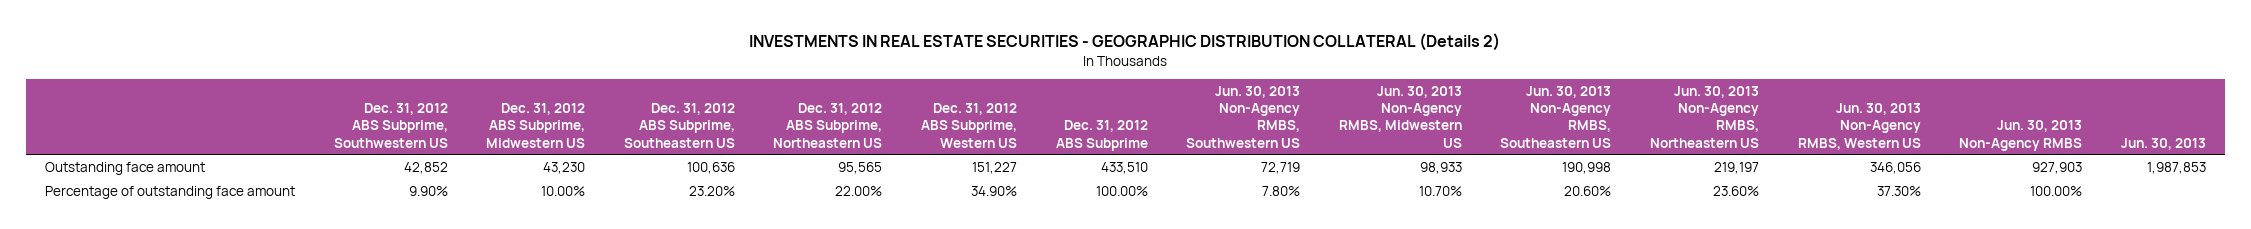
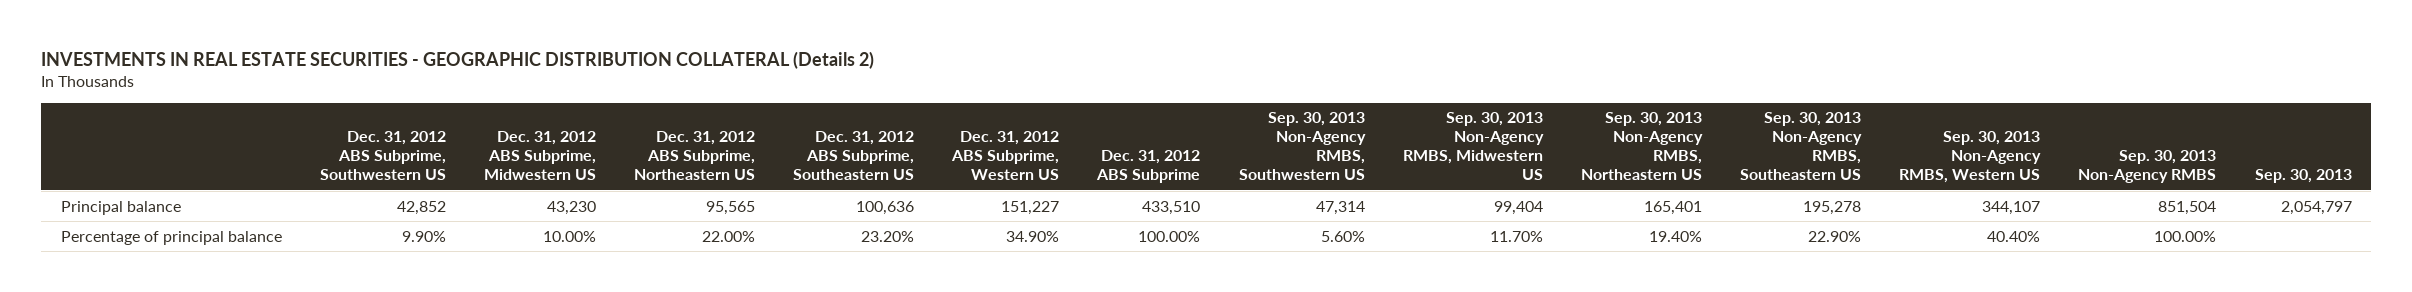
[1186,86,1301,148] Jun. 30, 2013 Non-Agency RMBS, Southwestern US -> none
[1338,86,1462,148] Jun. 30, 2013 Non-Agency RMBS, Midwestern US -> none
[1500,86,1612,148] Jun. 30, 2013 Non-Agency RMBS, Southeastern US -> none
[1649,86,1759,148] Jun. 30, 2013 Non-Agency RMBS, Northeastern US -> none
[1797,103,1921,150] Jun. 30, 2013 Non-Agency RMBS, Western US -> none
[1959,120,2083,151] Jun. 30, 2013 Non-Agency RMBS -> none
[2120,137,2206,150] Jun. 30, 2013 -> none
none -> [1238,112,1366,181] Sep. 30, 2013 Non-Agency RMBS, Southwestern US
none -> [1402,112,1544,181] Sep. 30, 2013 Non-Agency RMBS, Midwestern US
none -> [1580,112,1703,181] Sep. 30, 2013 Non-Agency RMBS, Northeastern US
none -> [1740,112,1863,181] Sep. 30, 2013 Non-Agency RMBS, Southeastern US
none -> [1899,131,2042,184] Sep. 30, 2013 Non-Agency RMBS, Western US
none -> [2078,150,2217,184] Sep. 30, 2013 Non-Agency RMBS
none -> [2254,169,2352,184] Sep. 30, 2013
[45,161,206,175] Outstanding face amount -> [60,200,181,215] Principal balance
[45,185,296,199] Percentage of outstanding face amount -> [60,230,282,245] Percentage of principal balance

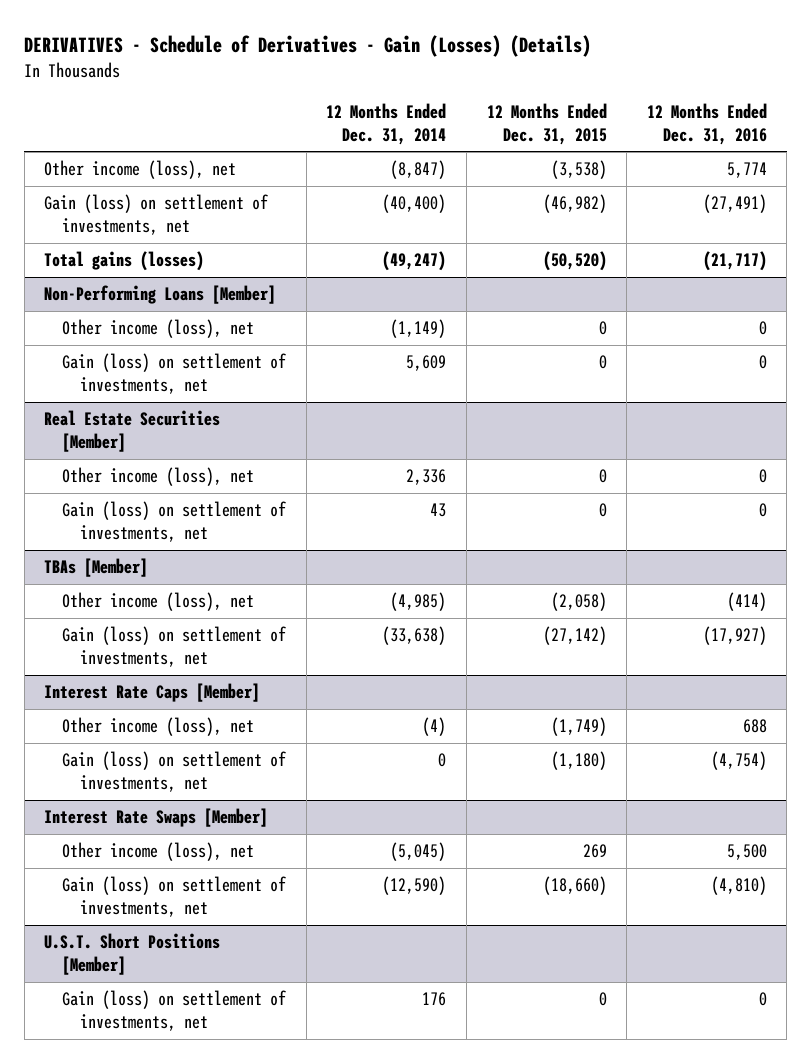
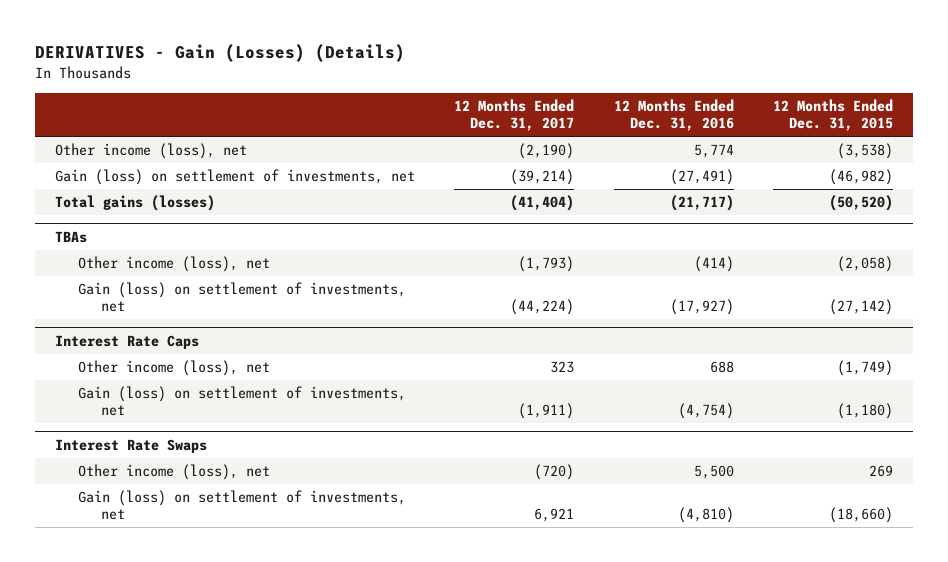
[24,35,592,58] DERIVATIVES - Schedule of Derivatives - Gain (Losses) (Details) -> [35,44,406,63] DERIVATIVES - Gain (Losses) (Details)
[326,102,447,145] 12 Months Ended Dec. 31, 2014 -> none
none -> [454,98,575,132] 12 Months Ended Dec. 31, 2017
[44,285,277,305] Non-Performing Loans [Member] -> none
[62,319,255,339] Other income (loss), net -> none
[62,353,287,395] Gain (loss) on settlement of investments, net -> none
[44,410,221,453] Real Estate Securities [Member] -> none
[62,467,255,487] Other income (loss), net -> none
[62,501,287,543] Gain (loss) on settlement of investments, net -> none
[44,558,149,578] TBAs [Member] -> [55,230,88,243] TBAs
[44,683,261,703] Interest Rate Caps [Member] -> [55,334,200,349] Interest Rate Caps
[44,808,269,828] Interest Rate Swaps [Member] -> [55,438,208,453] Interest Rate Swaps
[44,933,221,976] U.S.T. Short Positions [Member] -> none
[62,990,287,1032] Gain (loss) on settlement of investments, net -> none

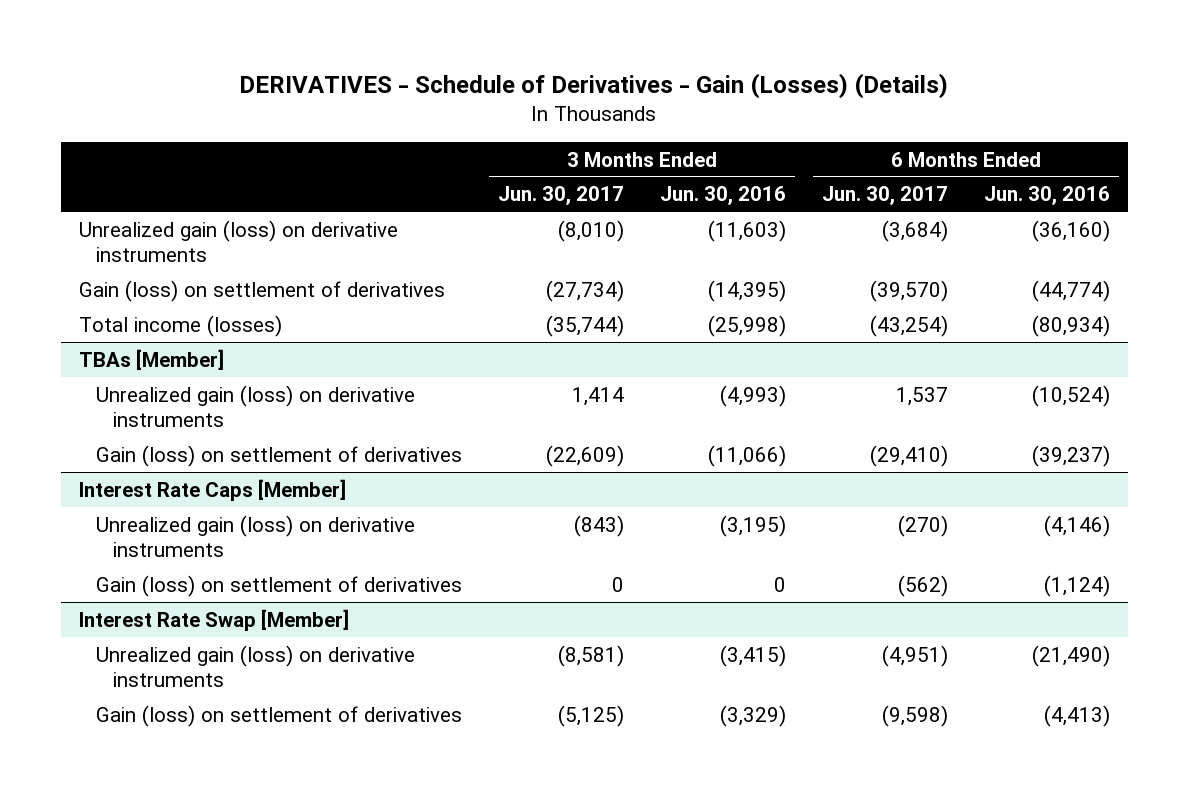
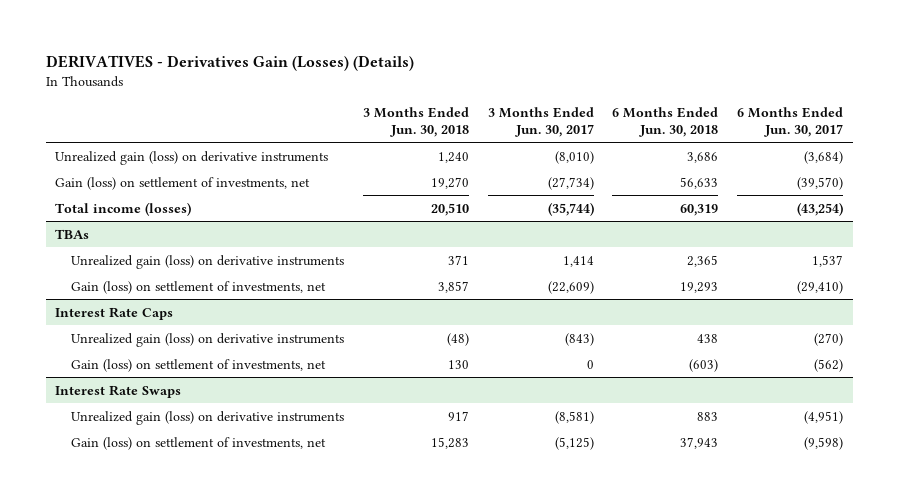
[239,73,949,100] DERIVATIVES - Schedule of Derivatives - Gain (Losses) (Details) -> [45,55,414,72] DERIVATIVES - Derivatives Gain (Losses) (Details)
[659,186,786,206] Jun. 30, 2016 -> none
[983,186,1110,206] Jun. 30, 2016 -> none
none -> [362,107,469,137] 3 Months Ended Jun. 30, 2018
none -> [612,107,719,137] 6 Months Ended Jun. 30, 2018
[79,279,446,302] Gain (loss) on settlement of derivatives -> [54,176,310,190] Gain (loss) on settlement of investments, net
[79,348,225,370] TBAs [Member] -> [54,228,89,239] TBAs
[96,444,463,467] Gain (loss) on settlement of derivatives -> [71,280,327,294] Gain (loss) on settlement of investments, net
[79,478,347,501] Interest Rate Caps [Member] -> [54,306,173,320] Interest Rate Caps
[96,574,463,597] Gain (loss) on settlement of derivatives -> [71,358,327,372] Gain (loss) on settlement of investments, net
[79,608,350,631] Interest Rate Swap [Member] -> [54,384,181,398] Interest Rate Swaps
[96,704,463,727] Gain (loss) on settlement of derivatives -> [71,436,327,450] Gain (loss) on settlement of investments, net

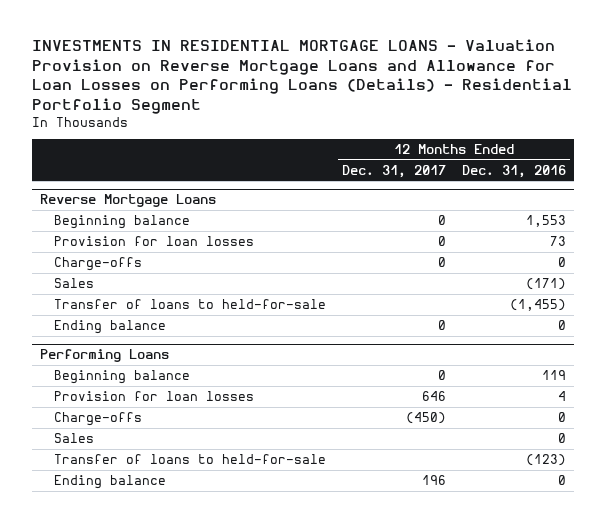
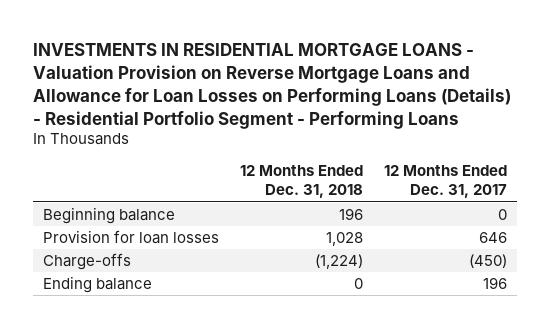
[31,39,572,114] INVESTMENTS IN RESIDENTIAL MORTGAGE LOANS - Valuation Provision on Reverse Mortgage Loans and Allowance for Loan Losses on Performing Loans (Details) - Residential Portfolio Segment -> [32,42,511,129] INVESTMENTS IN RESIDENTIAL MORTGAGE LOANS - Valuation Provision on Reverse Mortgage Loans and Allowance for Loan Losses on Performing Loans (Details) - Residential Portfolio Segment - Performing Loans
[461,164,566,178] Dec. 31, 2016 -> none
none -> [240,165,364,199] 12 Months Ended Dec. 31, 2018
[39,194,216,208] Reverse Mortgage Loans -> none
[53,236,254,247] Provision for loan losses -> none
[53,257,142,272] Charge-offs -> none
[53,278,94,289] Sales -> none
[53,299,326,310] Transfer of loans to held-for-sale -> none
[53,320,166,335] Ending balance -> none
[39,349,169,363] Performing Loans -> none
[53,370,190,385] Beginning balance -> none
[53,433,94,444] Sales -> none
[53,454,326,465] Transfer of loans to held-for-sale -> none

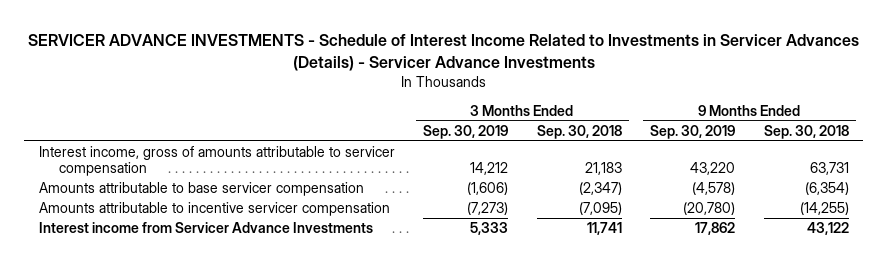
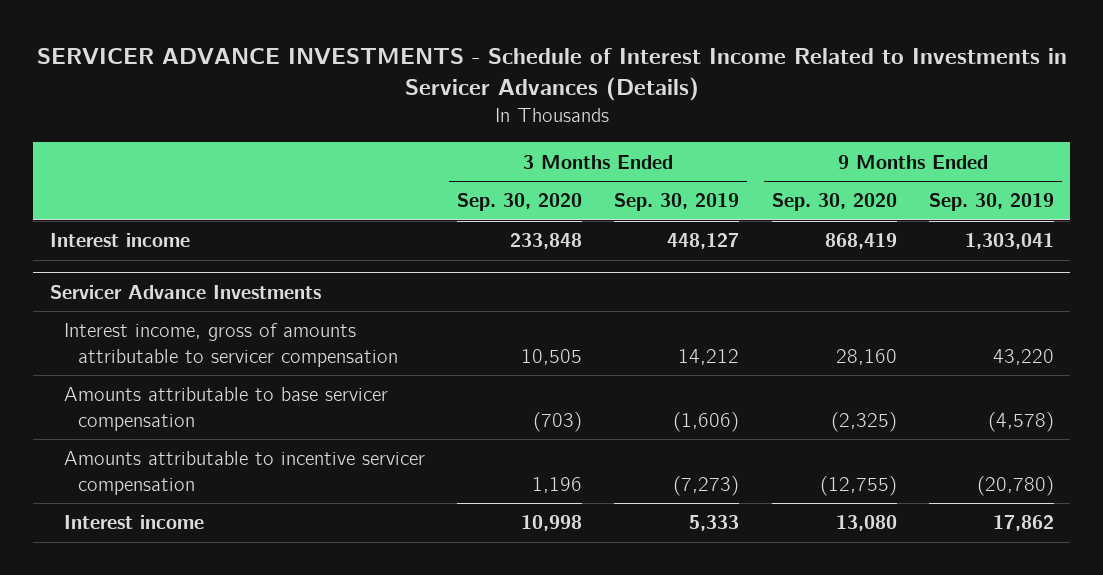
[27,34,859,71] SERVICER ADVANCE INVESTMENTS - Schedule of Interest Income Related to Investments in Servicer Advances (Details) - Servicer Advance Investments -> [36,48,1067,102] SERVICER ADVANCE INVESTMENTS - Schedule of Interest Income Related to Investments in Servicer Advances (Details)
[536,124,622,139] Sep. 30, 2018 -> none
[763,124,849,139] Sep. 30, 2018 -> none
none -> [457,193,583,212] Sep. 30, 2020
none -> [771,193,897,212] Sep. 30, 2020
none -> [49,233,190,248] Interest income
none -> [49,284,321,299] Servicer Advance Investments
[38,222,373,234] Interest income from Servicer Advance Investments -> [63,515,204,530] Interest income

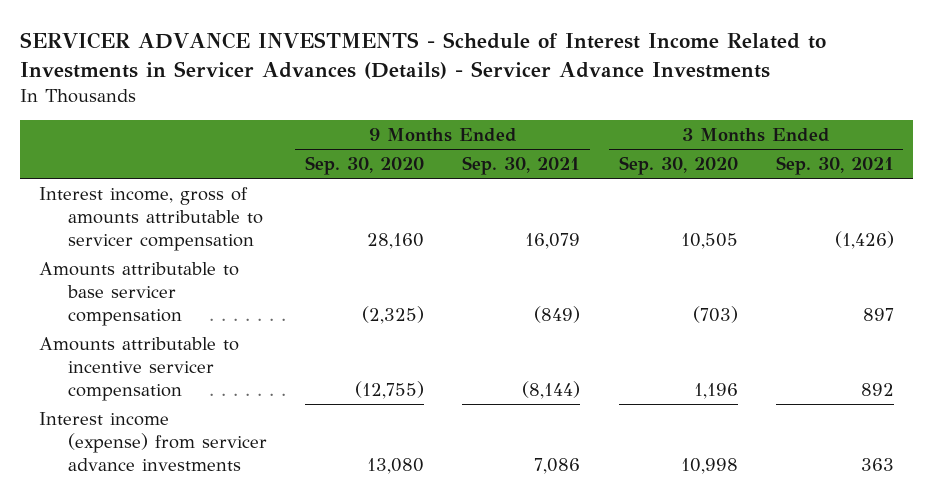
[36,48,1067,102] SERVICER ADVANCE INVESTMENTS - Schedule of Interest Income Related to Investments in Servicer Advances (Details) -> [19,32,826,80] SERVICER ADVANCE INVESTMENTS - Schedule of Interest Income Related to Investments in Servicer Advances (Details) - Servicer Advance Investments
[614,193,740,212] Sep. 30, 2019 -> none
[928,193,1054,212] Sep. 30, 2019 -> none
none -> [462,156,581,176] Sep. 30, 2021
none -> [775,156,894,176] Sep. 30, 2021
[49,233,190,248] Interest income -> none
[49,284,321,299] Servicer Advance Investments -> none
[63,515,204,530] Interest income -> [39,411,267,472] Interest income (expense) from servicer advance investments

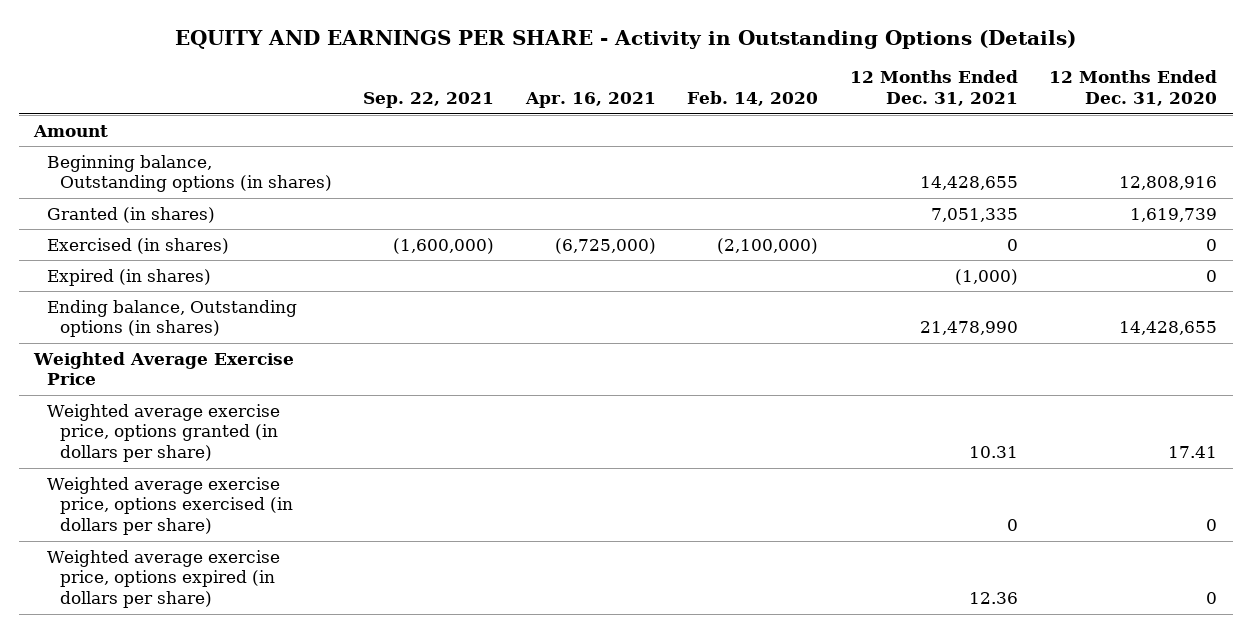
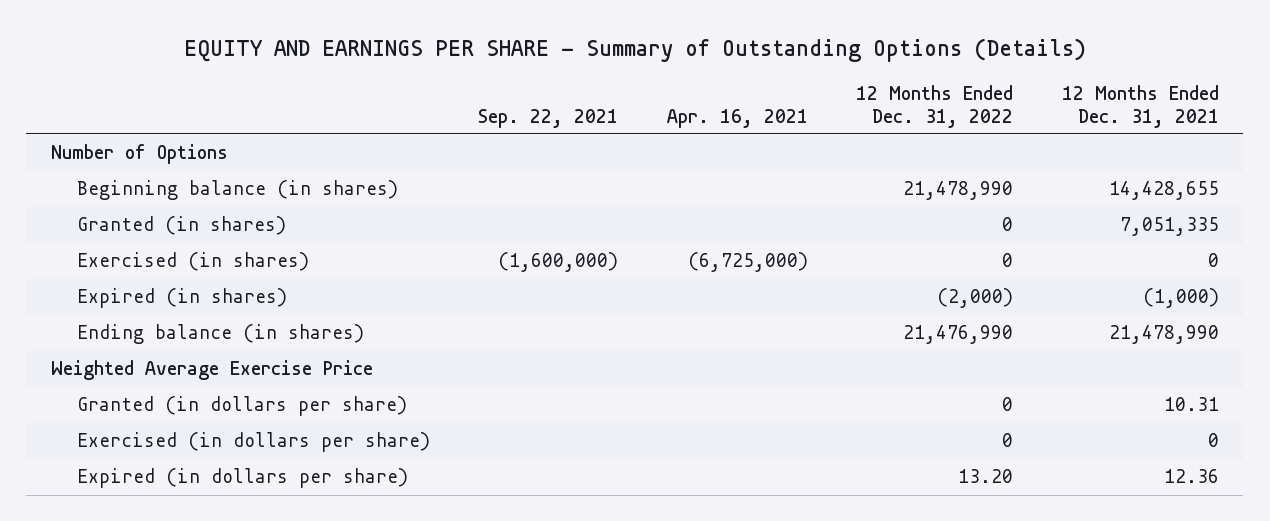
[174,29,1076,49] EQUITY AND EARNINGS PER SHARE - Activity in Outstanding Options (Details) -> [183,38,1086,63] EQUITY AND EARNINGS PER SHARE - Summary of Outstanding Options (Details)
[687,90,819,106] Feb. 14, 2020 -> none
[1049,70,1218,106] 12 Months Ended Dec. 31, 2020 -> none
none -> [856,84,1014,128] 12 Months Ended Dec. 31, 2022
[33,124,109,137] Amount -> [50,144,228,165] Number of Options
[46,154,332,193] Beginning balance, Outstanding options (in shares) -> [76,180,398,201] Beginning balance (in shares)
[46,299,297,338] Ending balance, Outstanding options (in shares) -> [76,324,364,345] Ending balance (in shares)
[46,403,280,463] Weighted average exercise price, options granted (in dollars per share) -> [76,396,407,417] Granted (in dollars per share)
[46,476,293,536] Weighted average exercise price, options exercised (in dollars per share) -> [76,432,430,453] Exercised (in dollars per share)
[46,549,280,609] Weighted average exercise price, options expired (in dollars per share) -> [76,468,408,489] Expired (in dollars per share)

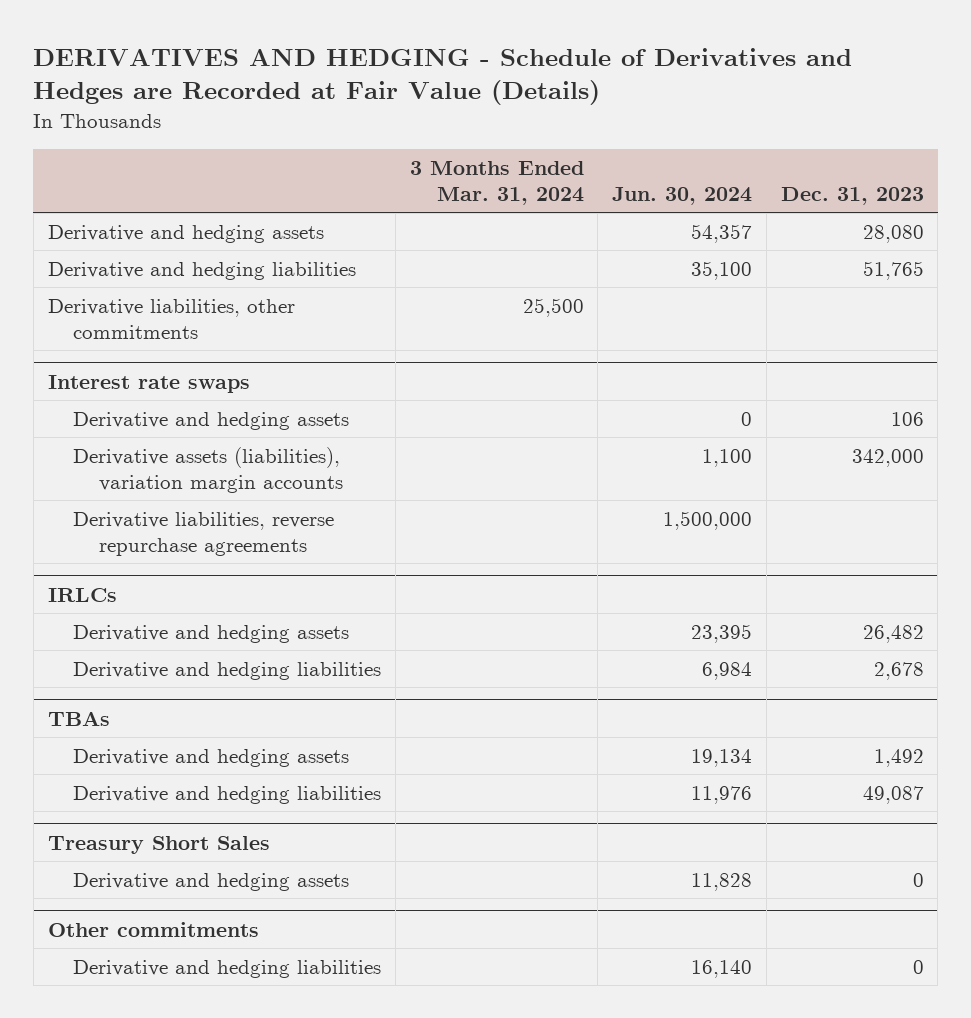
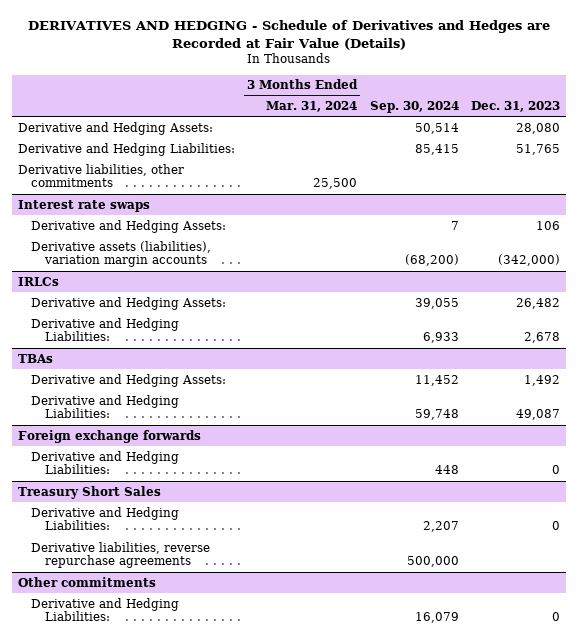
[612,187,753,206] Jun. 30, 2024 -> none
none -> [369,100,459,113] Sep. 30, 2024
[47,225,324,244] Derivative and hedging assets -> [18,121,214,135] Derivative and Hedging Assets:
[47,262,356,281] Derivative and hedging liabilities -> [18,142,236,156] Derivative and Hedging Liabilities:
[73,512,335,556] Derivative liabilities, reverse repurchase agreements -> none
[73,412,350,431] Derivative and hedging assets -> [31,219,227,233] Derivative and Hedging Assets:
[851,449,924,468] 342,000 -> [497,254,560,267] (342,000)
[73,625,350,644] Derivative and hedging assets -> [31,296,227,310] Derivative and Hedging Assets:
[73,662,382,681] Derivative and hedging liabilities -> [31,317,180,342] Derivative and Hedging Liabilities:
[73,749,350,768] Derivative and hedging assets -> [31,373,227,387] Derivative and Hedging Assets:
[73,786,382,805] Derivative and hedging liabilities -> [31,394,180,419] Derivative and Hedging Liabilities:
none -> [18,429,202,443] Foreign exchange forwards
none -> [31,450,180,475] Derivative and Hedging Liabilities:
[73,873,350,892] Derivative and hedging assets -> [31,506,180,531] Derivative and Hedging Liabilities:
none -> [31,541,211,569] Derivative liabilities, reverse repurchase agreements
[73,960,382,979] Derivative and hedging liabilities -> [31,597,180,622] Derivative and Hedging Liabilities:

